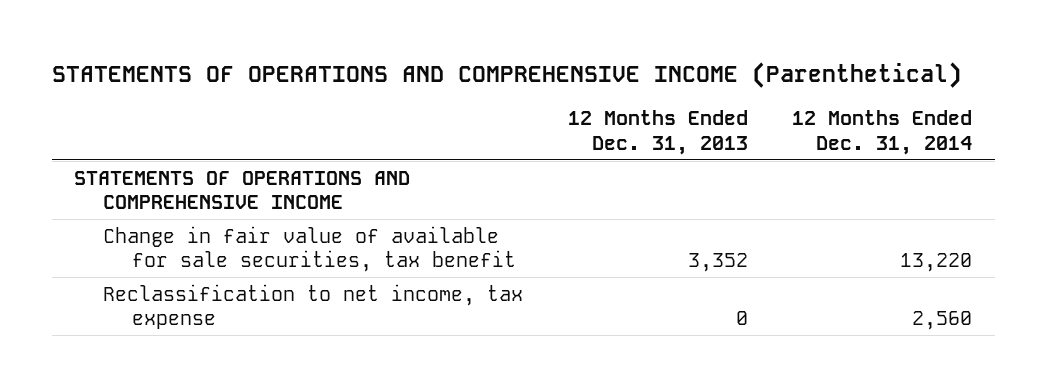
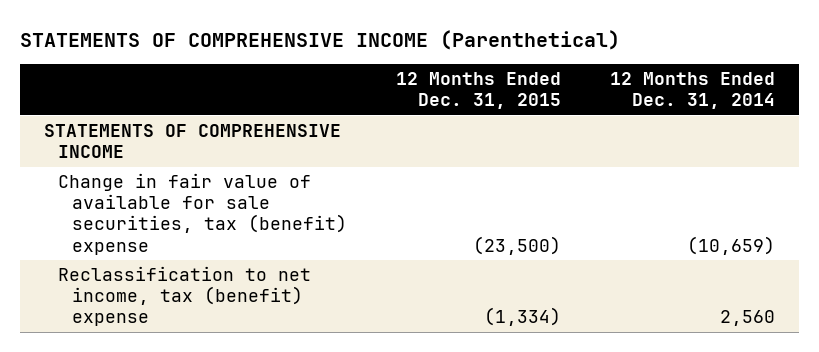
[51,62,962,89] STATEMENTS OF OPERATIONS AND COMPREHENSIVE INCOME (Parenthetical) -> [19,29,620,50] STATEMENTS OF COMPREHENSIVE INCOME (Parenthetical)
[567,110,748,155] 12 Months Ended Dec. 31, 2013 -> none
none -> [396,72,562,110] 12 Months Ended Dec. 31, 2015
[74,170,411,210] STATEMENTS OF OPERATIONS AND COMPREHENSIVE INCOME -> [44,124,342,159] STATEMENTS OF COMPREHENSIVE INCOME
[103,225,517,273] Change in fair value of available for sale securities, tax benefit -> [58,173,348,255] Change in fair value of available for sale securities, tax (benefit) expense
[900,253,973,273] 13,220 -> [686,235,775,255] (10,659)
[103,283,524,330] Reclassification to net income, tax expense -> [58,266,312,327] Reclassification to net income, tax (benefit) expense

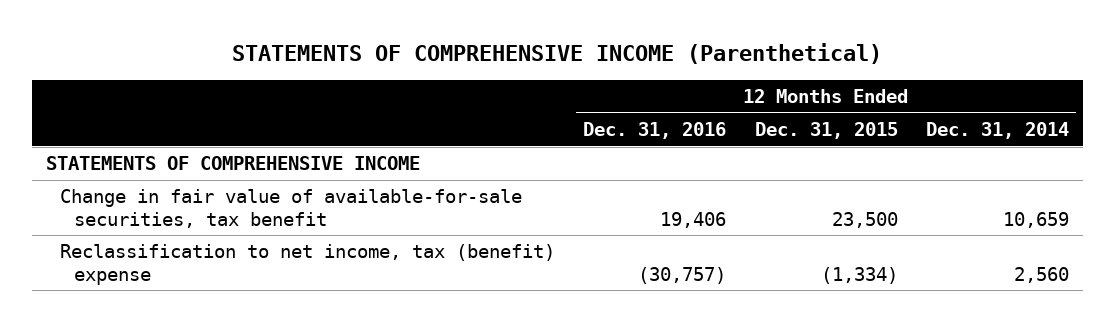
none -> [583,122,727,140] Dec. 31, 2016
[58,173,348,255] Change in fair value of available for sale securities, tax (benefit) expense -> [60,189,523,228] Change in fair value of available-for-sale securities, tax benefit
[473,235,562,255] (23,500) -> [831,211,898,228] 23,500
[686,235,775,255] (10,659) -> [1002,211,1069,228] 10,659

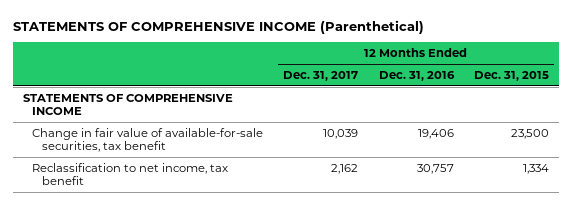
[925,122,1069,140] Dec. 31, 2014 -> none
none -> [283,70,359,81] Dec. 31, 2017
[60,244,556,285] Reclassification to net income, tax (benefit) expense -> [32,162,229,186] Reclassification to net income, tax benefit
[638,266,727,284] (30,757) -> [416,163,454,174] 30,757
[820,266,898,284] (1,334) -> [522,163,549,174] 1,334

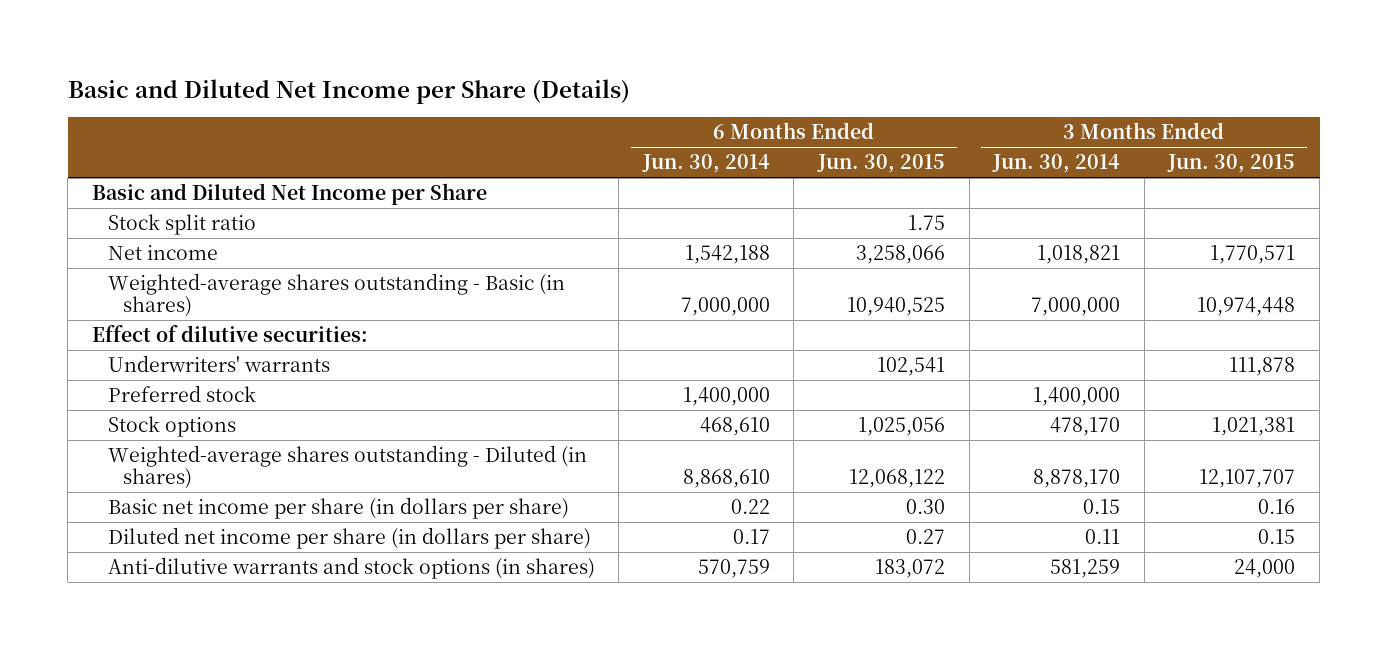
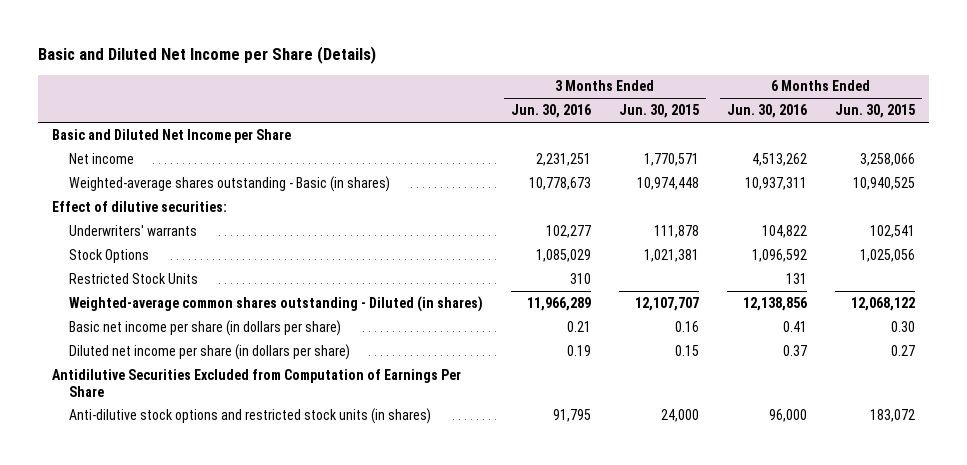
[641,154,770,174] Jun. 30, 2014 -> none
[992,154,1121,174] Jun. 30, 2014 -> none
none -> [511,104,592,119] Jun. 30, 2016
none -> [726,104,807,119] Jun. 30, 2016
[107,214,256,236] Stock split ratio -> none
[107,385,256,403] Preferred stock -> none
[107,416,236,438] Stock options -> [69,248,150,263] Stock Options
none -> [69,272,199,284] Restricted Stock Units
[107,445,587,490] Weighted-average shares outstanding - Diluted (in shares) -> [69,295,484,312] Weighted-average common shares outstanding - Diluted (in shares)
none -> [52,368,462,397] Antidilutive Securities Excluded from Computation of Earnings Per Share
[107,557,595,580] Anti-dilutive warrants and stock options (in shares) -> [69,407,432,424] Anti-dilutive stock options and restricted stock units (in shares)

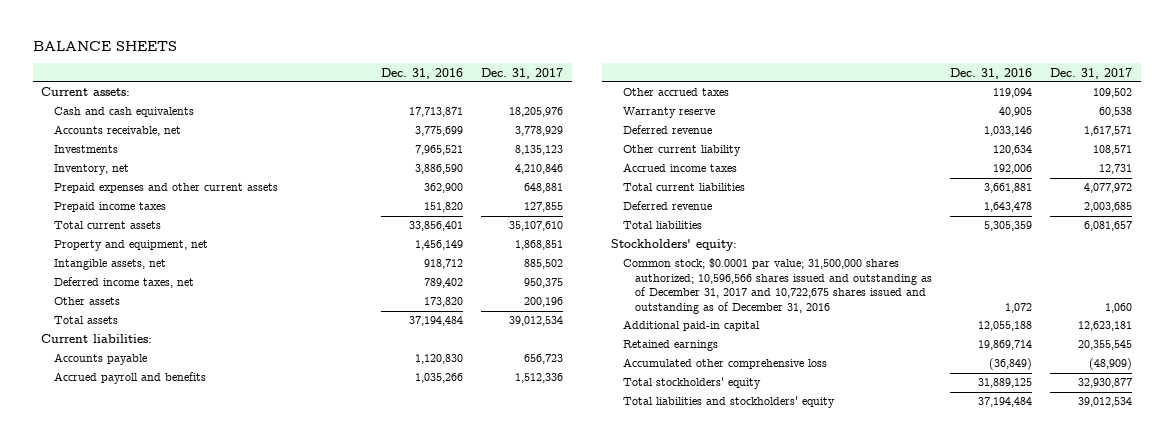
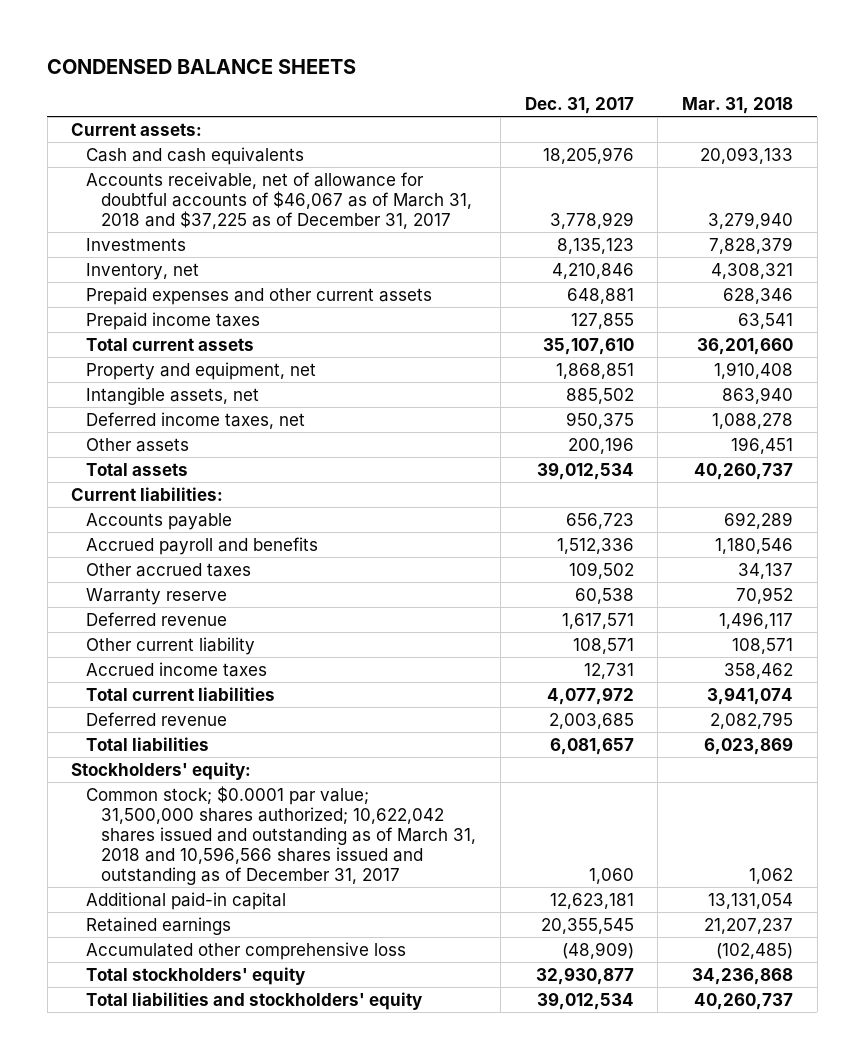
[32,41,177,52] BALANCE SHEETS -> [47,58,357,74] CONDENSED BALANCE SHEETS
[380,67,463,79] Dec. 31, 2016 -> none
none -> [682,96,794,114] Mar. 31, 2018
[53,125,181,137] Accounts receivable, net -> [86,171,473,229] Accounts receivable, net of allowance for doubtful accounts of $46,067 as of March 31, 2018 and $37,225 as of December 31, 2017
[622,258,933,314] Common stock; $0.0001 par value; 31,500,000 shares authorized; 10,596,566 shares issued and outstanding as of December 31, 2017 and 10,722,675 shares issued and outstanding as of December 31, 2016 -> [86,785,477,885] Common stock; $0.0001 par value; 31,500,000 shares authorized; 10,622,042 shares issued and outstanding as of March 31, 2018 and 10,596,566 shares issued and outstanding as of December 31, 2017

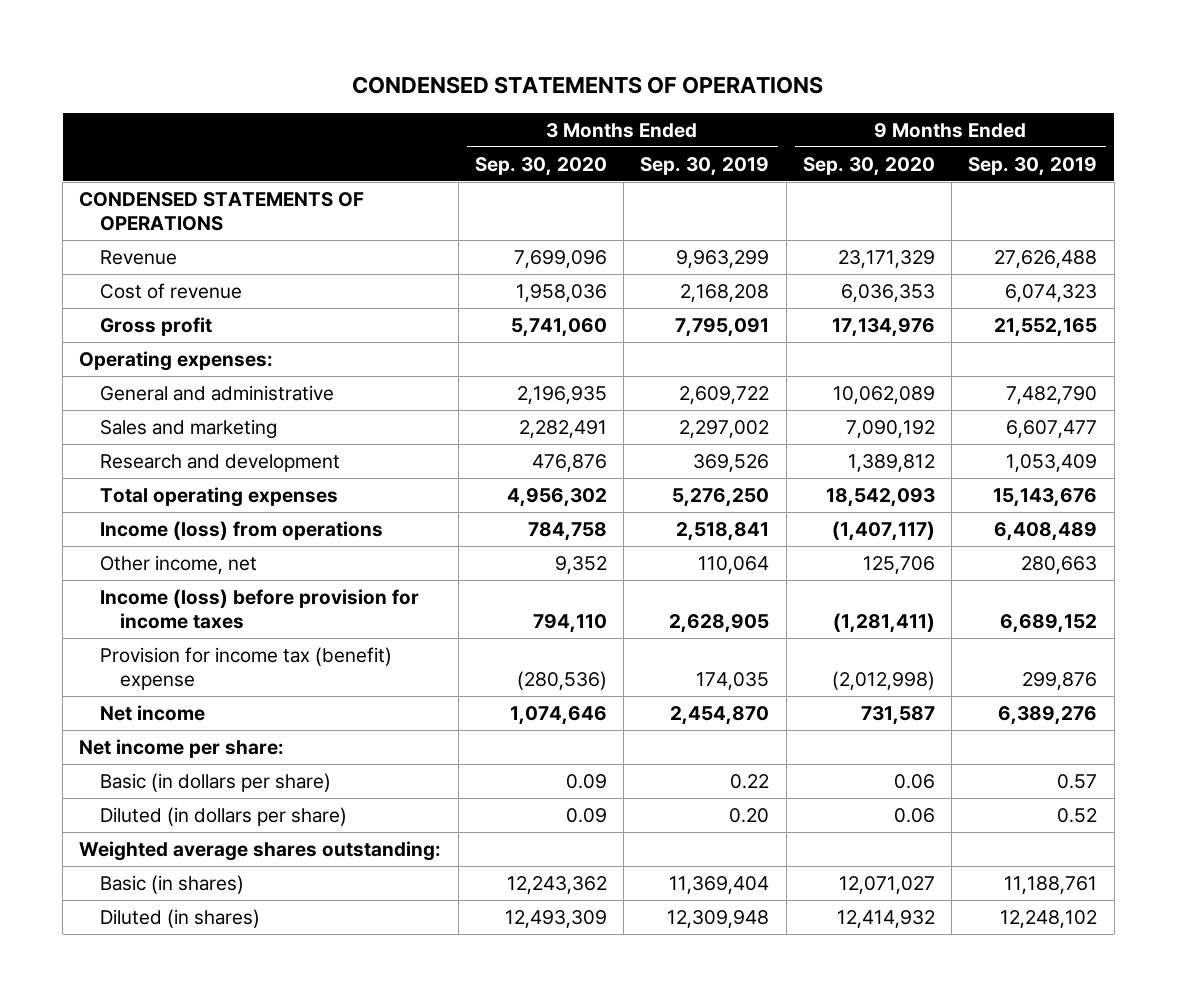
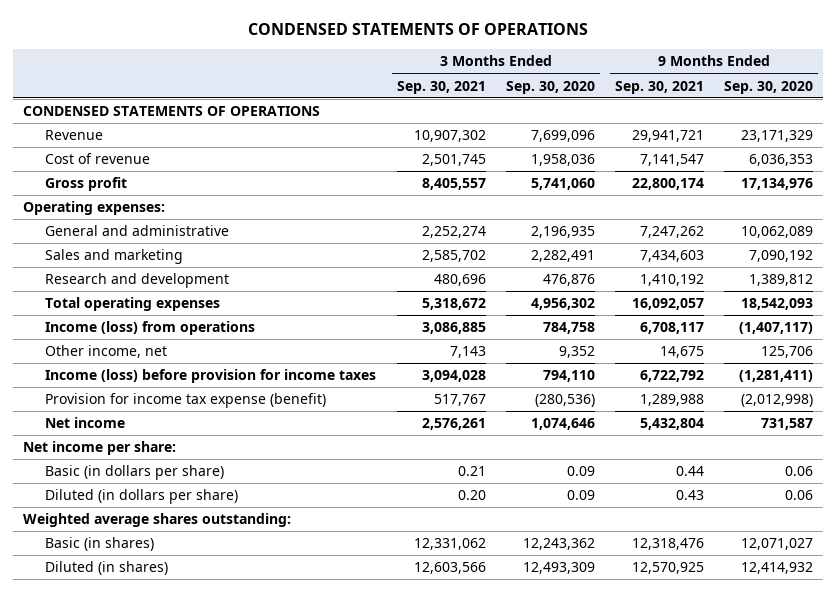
[640,156,770,176] Sep. 30, 2019 -> none
[968,156,1098,176] Sep. 30, 2019 -> none
none -> [396,80,486,94] Sep. 30, 2021
none -> [614,80,704,94] Sep. 30, 2021
[99,647,392,690] Provision for income tax (benefit) expense -> [45,393,327,409] Provision for income tax expense (benefit)

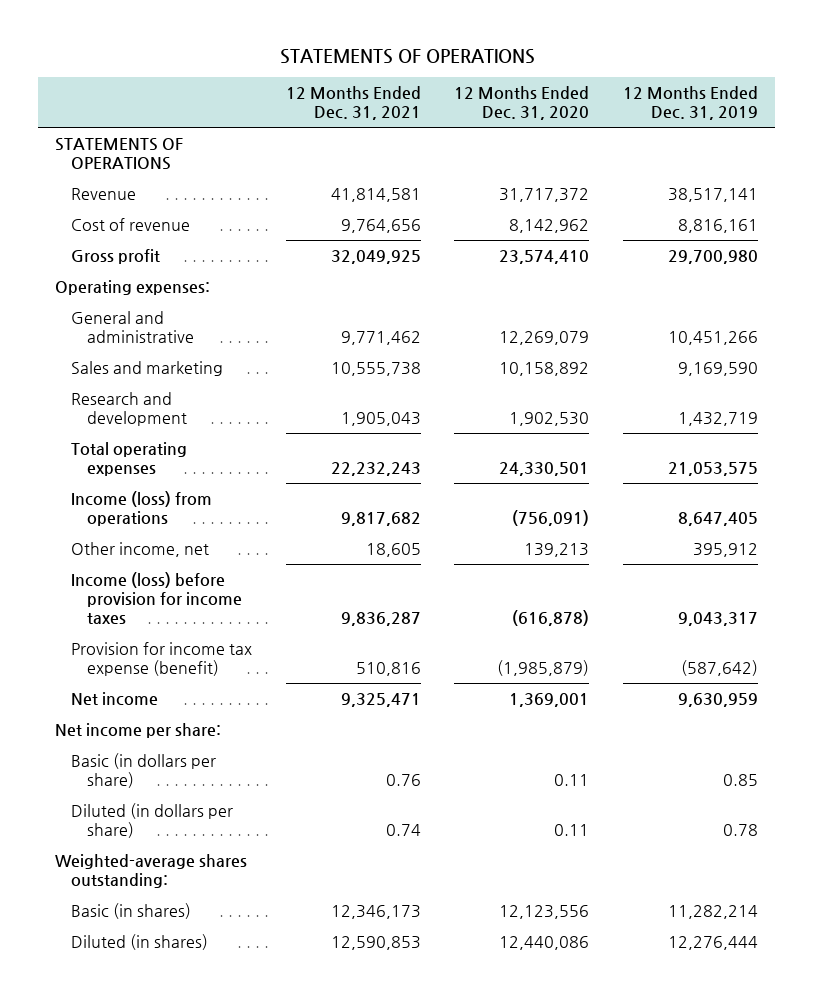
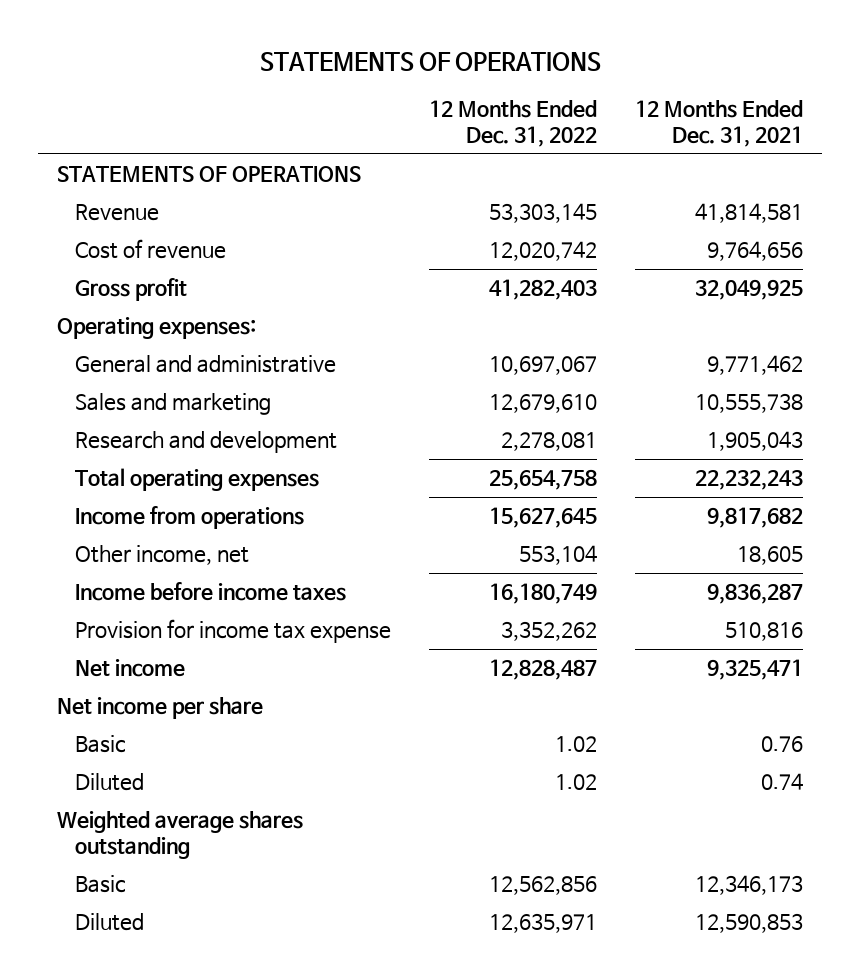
[454,85,590,121] 12 Months Ended Dec. 31, 2020 -> none
[623,85,759,121] 12 Months Ended Dec. 31, 2019 -> none
none -> [428,100,597,148] 12 Months Ended Dec. 31, 2022
[70,490,212,527] Income (loss) from operations -> [74,506,304,530] Income from operations
[70,571,242,625] Income (loss) before provision for income taxes -> [74,582,346,602] Income before income taxes
[70,641,252,677] Provision for income tax expense (benefit) -> [74,619,391,644] Provision for income tax expense
[54,722,221,738] Net income per share: -> [57,697,264,720] Net income per share
[70,752,216,789] Basic (in dollars per share) -> [74,735,125,754] Basic
[70,802,233,839] Diluted (in dollars per share) -> [74,773,144,792] Diluted
[54,853,247,889] Weighted-average shares outstanding: -> [57,811,304,860] Weighted average shares outstanding
[70,902,191,919] Basic (in shares) -> [74,875,125,894] Basic
[70,933,208,950] Diluted (in shares) -> [74,913,144,932] Diluted

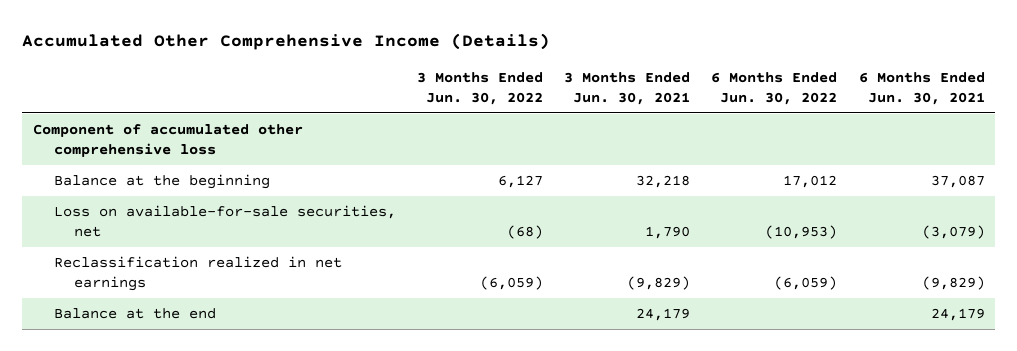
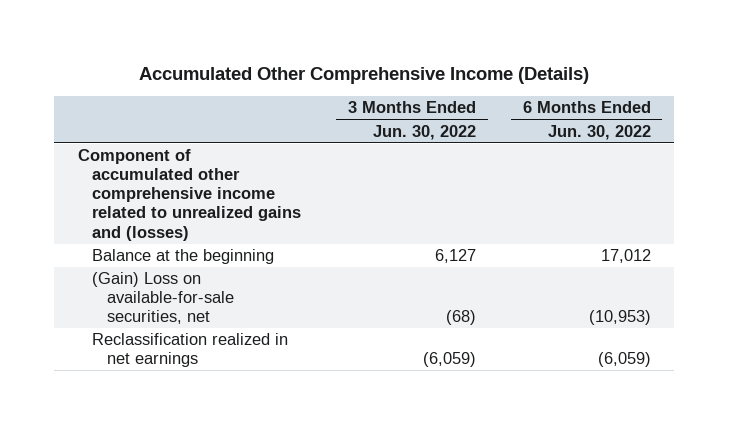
[564,71,691,105] 3 Months Ended Jun. 30, 2021 -> none
[858,71,985,105] 6 Months Ended Jun. 30, 2021 -> none
[32,124,303,158] Component of accumulated other comprehensive loss -> [77,149,302,241] Component of accumulated other comprehensive income related to unrealized gains and (losses)
[53,205,396,238] Loss on available-for-sale securities, net -> [92,272,234,325] (Gain) Loss on available-for-sale securities, net
[53,308,216,320] Balance at the end -> none

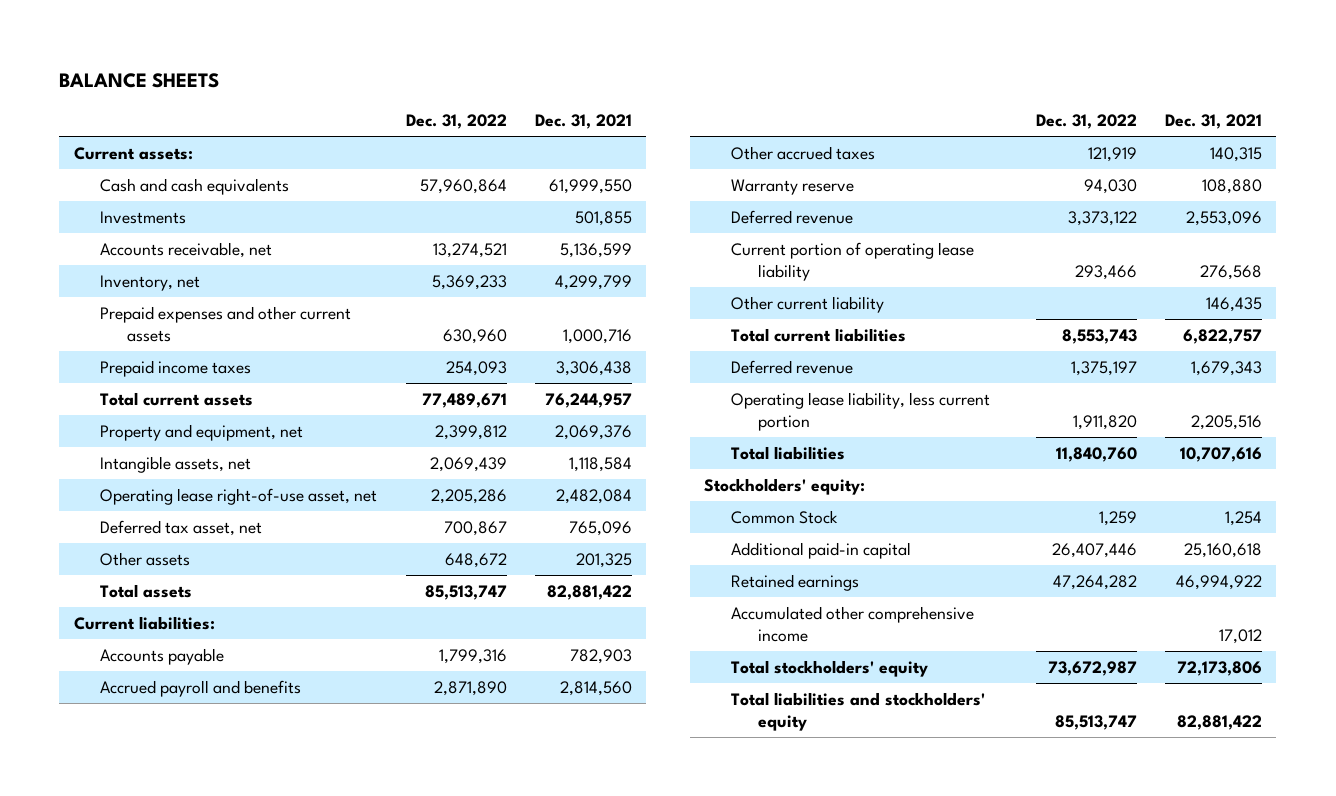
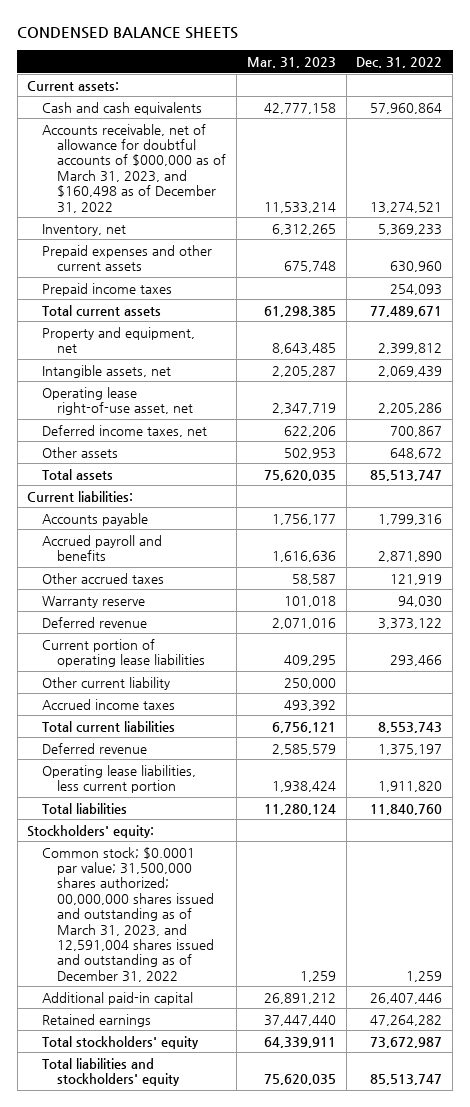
[59,72,220,88] BALANCE SHEETS -> [17,27,239,40] CONDENSED BALANCE SHEETS
[534,114,632,130] Dec. 31, 2021 -> none
none -> [246,57,336,69] Mar. 31, 2023
[100,210,187,224] Investments -> none
[100,241,273,258] Accounts receivable, net -> [42,123,227,213] Accounts receivable, net of allowance for doubtful accounts of $000,000 as of March 31, 2023, and $160,498 as of December 31, 2022
[100,519,263,536] Deferred tax asset, net -> [42,424,208,437] Deferred income taxes, net
[730,241,974,281] Current portion of operating lease liability -> [42,638,206,668] Current portion of operating lease liabilities
none -> [42,698,176,710] Accrued income taxes
[730,391,990,431] Operating lease liability, less current portion -> [42,764,197,794] Operating lease liabilities, less current portion
[730,509,838,524] Common Stock -> [42,846,215,982] Common stock; $0.0001 par value; 31,500,000 shares authorized; 00,000,000 shares issued and outstanding as of March 31, 2023, and 12,591,004 shares issued and outstanding as of December 31, 2022
[730,605,974,642] Accumulated other comprehensive income -> none

